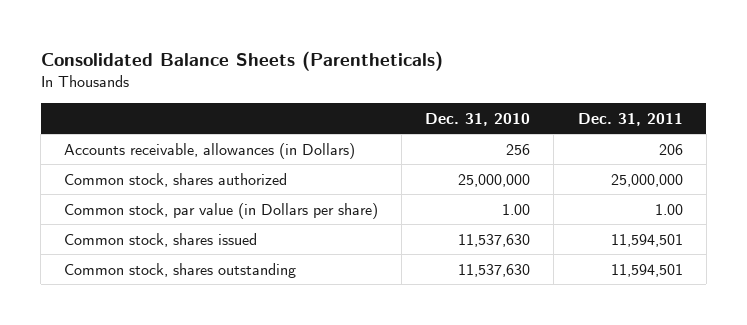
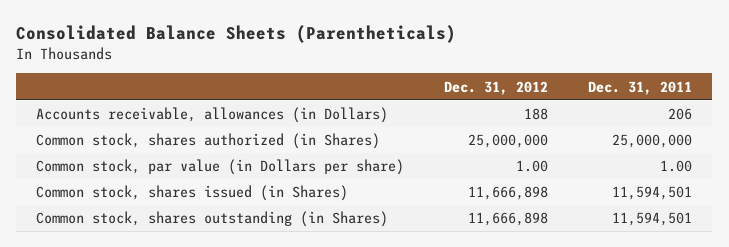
[425,112,531,126] Dec. 31, 2010 -> none
none -> [444,80,549,95] Dec. 31, 2012
[64,172,288,187] Common stock, shares authorized -> [36,133,381,150] Common stock, shares authorized (in Shares)
[64,232,258,247] Common stock, shares issued -> [36,185,349,202] Common stock, shares issued (in Shares)
[64,262,297,278] Common stock, shares outstanding -> [36,211,389,228] Common stock, shares outstanding (in Shares)

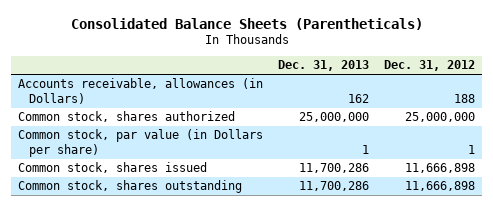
[588,80,693,95] Dec. 31, 2011 -> none
none -> [278,60,370,72] Dec. 31, 2013
[36,133,381,150] Common stock, shares authorized (in Shares) -> [18,111,236,123] Common stock, shares authorized
[516,160,549,173] 1.00 -> [467,145,475,155] 1
[36,185,349,202] Common stock, shares issued (in Shares) -> [18,162,208,174] Common stock, shares issued
[36,211,389,228] Common stock, shares outstanding (in Shares) -> [18,180,243,194] Common stock, shares outstanding

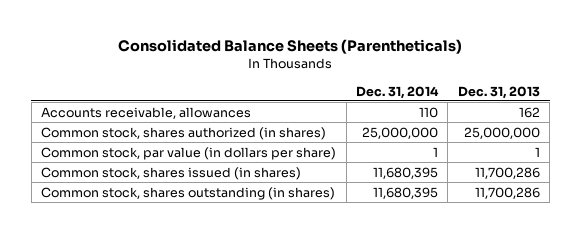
[383,60,475,72] Dec. 31, 2012 -> none
none -> [355,85,439,99] Dec. 31, 2014
[18,78,264,105] Accounts receivable, allowances (in Dollars) -> [41,106,252,119] Accounts receivable, allowances
[18,111,236,123] Common stock, shares authorized -> [41,126,327,140] Common stock, shares authorized (in shares)
[18,129,264,158] Common stock, par value (in Dollars per share) -> [41,146,337,160] Common stock, par value (in dollars per share)
[18,162,208,174] Common stock, shares issued -> [41,166,302,180] Common stock, shares issued (in shares)
[18,180,243,194] Common stock, shares outstanding -> [41,186,336,200] Common stock, shares outstanding (in shares)

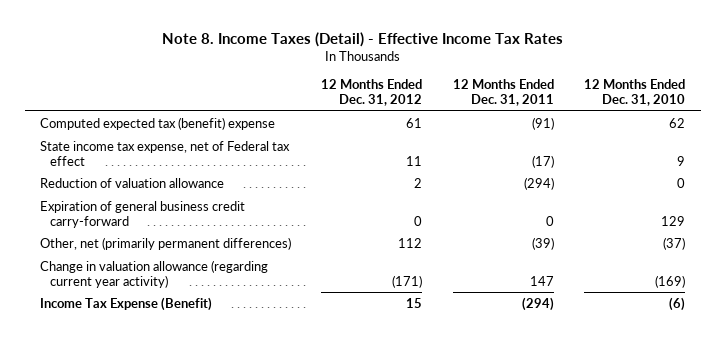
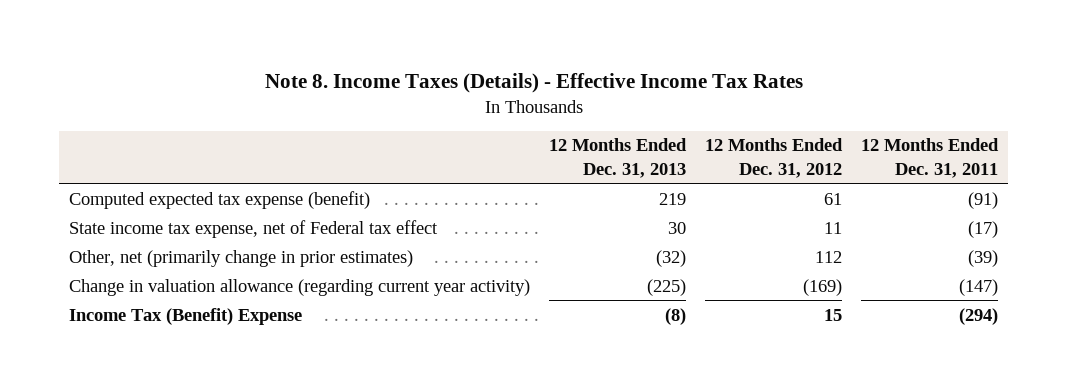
[161,31,563,47] Note 8. Income Taxes (Detail) - Effective Income Tax Rates -> [264,72,803,93] Note 8. Income Taxes (Details) - Effective Income Tax Rates
[584,78,686,106] 12 Months Ended Dec. 31, 2010 -> none
none -> [548,138,687,178] 12 Months Ended Dec. 31, 2013
[39,116,275,130] Computed expected tax (benefit) expense -> [68,190,370,209] Computed expected tax expense (benefit)
[39,177,224,188] Reduction of valuation allowance -> none
[39,200,245,228] Expiration of general business credit carry-forward -> none
[39,236,291,250] Other, net (primarily permanent differences) -> [68,249,413,267] Other, net (primarily change in prior estimates)
[392,274,423,288] (171) -> [803,278,843,296] (169)
[529,275,554,286] 147 -> [959,278,999,296] (147)
[39,296,212,311] Income Tax Expense (Benefit) -> [68,307,302,325] Income Tax (Benefit) Expense

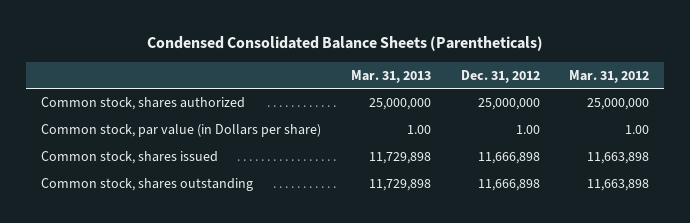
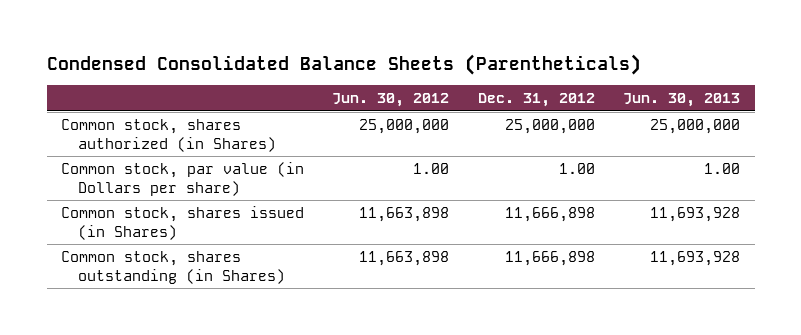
[350,69,431,83] Mar. 31, 2013 -> none
[569,69,650,83] Mar. 31, 2012 -> none
none -> [332,93,450,108] Jun. 30, 2012
none -> [623,93,741,108] Jun. 30, 2013
[40,96,245,110] Common stock, shares authorized -> [60,118,276,152] Common stock, shares authorized (in Shares)
[40,150,218,164] Common stock, shares issued -> [60,205,304,240] Common stock, shares issued (in Shares)
[40,177,253,191] Common stock, shares outstanding -> [60,250,285,284] Common stock, shares outstanding (in Shares)

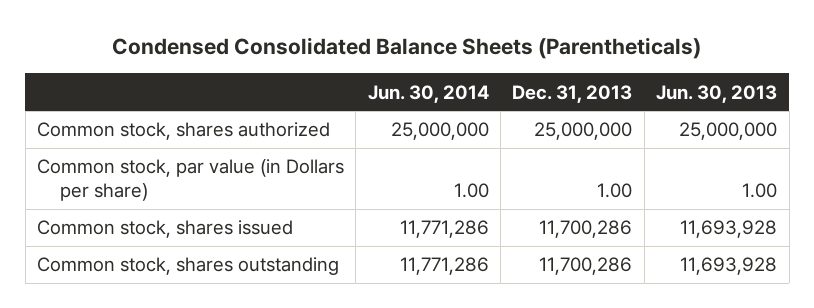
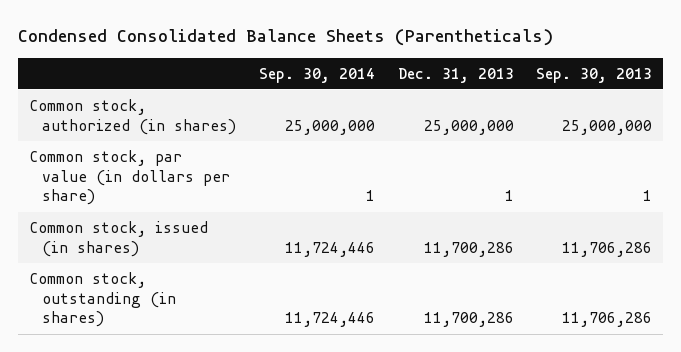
[367,84,489,103] Jun. 30, 2014 -> none
[656,84,778,103] Jun. 30, 2013 -> none
none -> [258,67,375,83] Sep. 30, 2014
none -> [536,67,653,83] Sep. 30, 2013
[37,122,331,141] Common stock, shares authorized -> [29,98,237,135] Common stock, authorized (in shares)
[37,159,345,202] Common stock, par value (in Dollars per share) -> [29,149,231,206] Common stock, par value (in dollars per share)
[597,183,633,199] 1.00 -> [504,190,514,202] 1
[37,220,294,239] Common stock, shares issued -> [29,220,209,257] Common stock, issued (in shares)
[37,257,340,276] Common stock, shares outstanding -> [29,271,177,328] Common stock, outstanding (in shares)

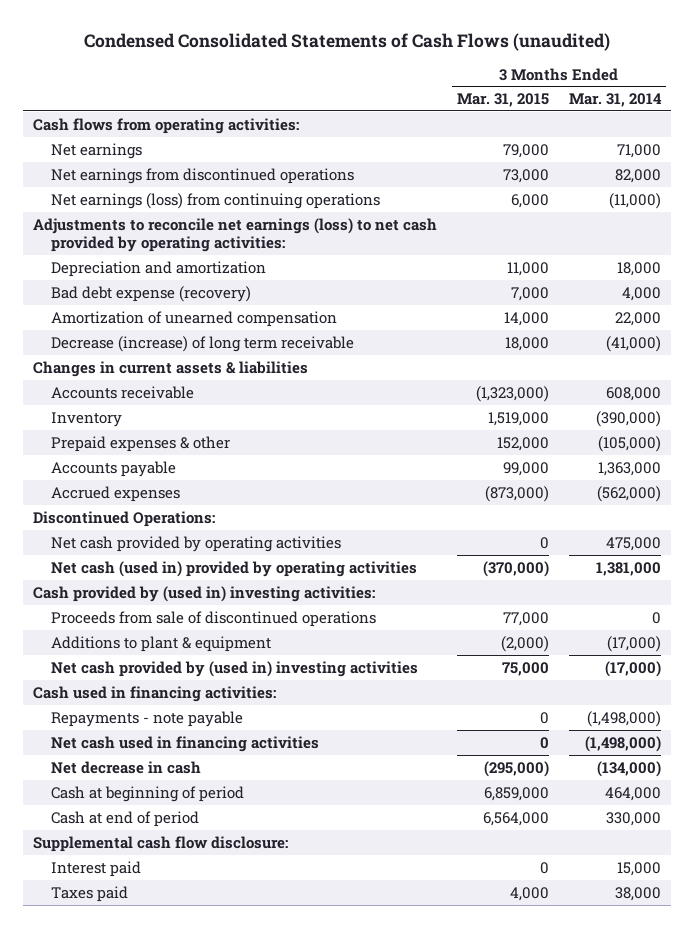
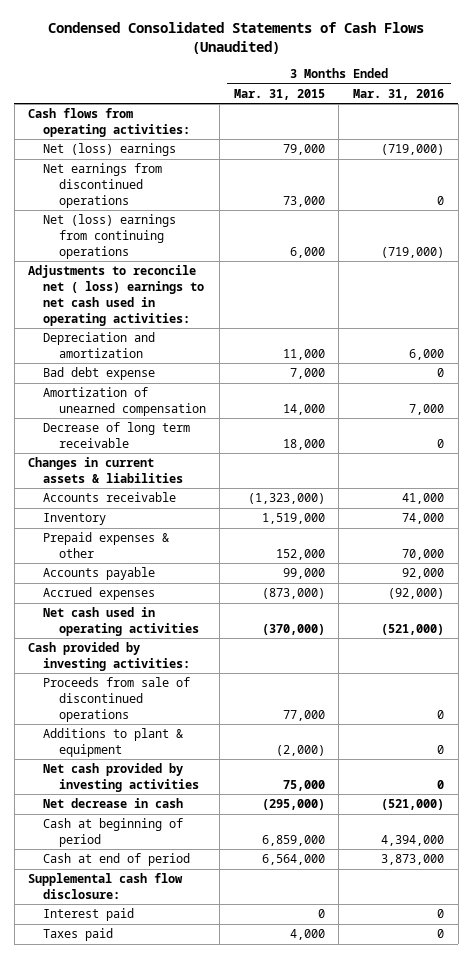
[84,32,611,51] Condensed Consolidated Statements of Cash Flows (unaudited) -> [48,22,425,54] Condensed Consolidated Statements of Cash Flows (Unaudited)
[569,93,663,108] Mar. 31, 2014 -> none
none -> [353,89,445,101] Mar. 31, 2016
[51,142,143,159] Net earnings -> [43,143,177,157] Net (loss) earnings
[51,192,381,209] Net earnings (loss) from continuing operations -> [43,214,177,259] Net (loss) earnings from continuing operations
[32,217,437,253] Adjustments to reconcile net earnings (loss) to net cash provided by operating activities: -> [28,265,205,326] Adjustments to reconcile net ( loss) earnings to net cash used in operating activities:
[51,285,252,302] Bad debt expense (recovery) -> [43,367,156,381] Bad debt expense
[51,335,355,352] Decrease (increase) of long term receivable -> [43,422,191,449] Decrease of long term receivable
[32,510,215,527] Discontinued Operations: -> none
[51,535,342,552] Net cash provided by operating activities -> none
[51,560,418,577] Net cash (used in) provided by operating activities -> [43,607,199,637] Net cash used in operating activities
[32,585,375,602] Cash provided by (used in) investing activities: -> [28,642,191,672] Cash provided by investing activities:
[32,685,276,702] Cash used in financing activities: -> none
[51,710,244,727] Repayments - note payable -> none
[51,735,320,752] Net cash used in financing activities -> none
[51,660,419,677] Net cash provided by (used in) investing activities -> [43,763,199,793] Net cash provided by investing activities

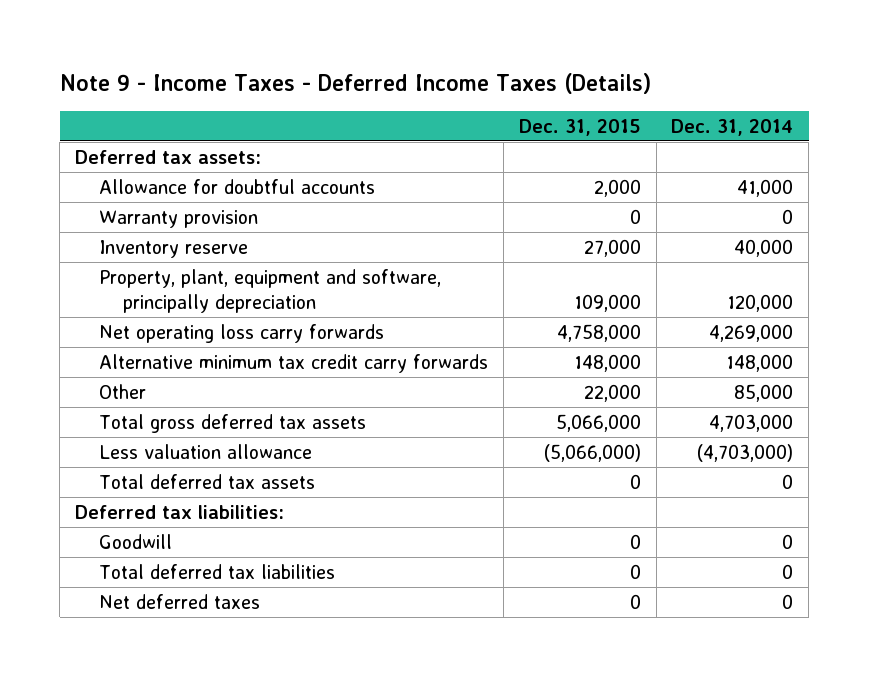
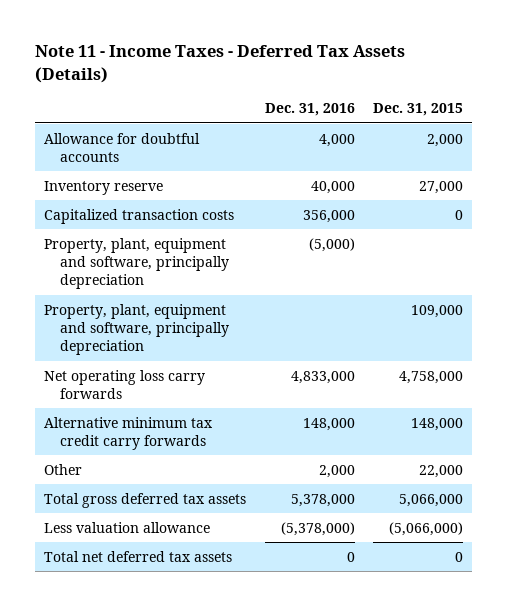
[59,72,651,94] Note 9 - Income Taxes - Deferred Income Taxes (Details) -> [35,45,406,83] Note 11 - Income Taxes - Deferred Tax Assets (Details)
[671,118,794,136] Dec. 31, 2014 -> none
none -> [264,103,355,117] Dec. 31, 2016
[75,149,262,164] Deferred tax assets: -> none
[99,209,259,228] Warranty provision -> none
none -> [44,208,235,224] Capitalized transaction costs
none -> [44,237,230,290] Property, plant, equipment and software, principally depreciation
[75,504,285,519] Deferred tax liabilities: -> none
[99,533,173,549] Goodwill -> none
[99,563,336,579] Total deferred tax liabilities -> none
[99,593,261,609] Net deferred taxes -> none
[99,473,316,489] Total deferred tax assets -> [44,550,233,562] Total net deferred tax assets

